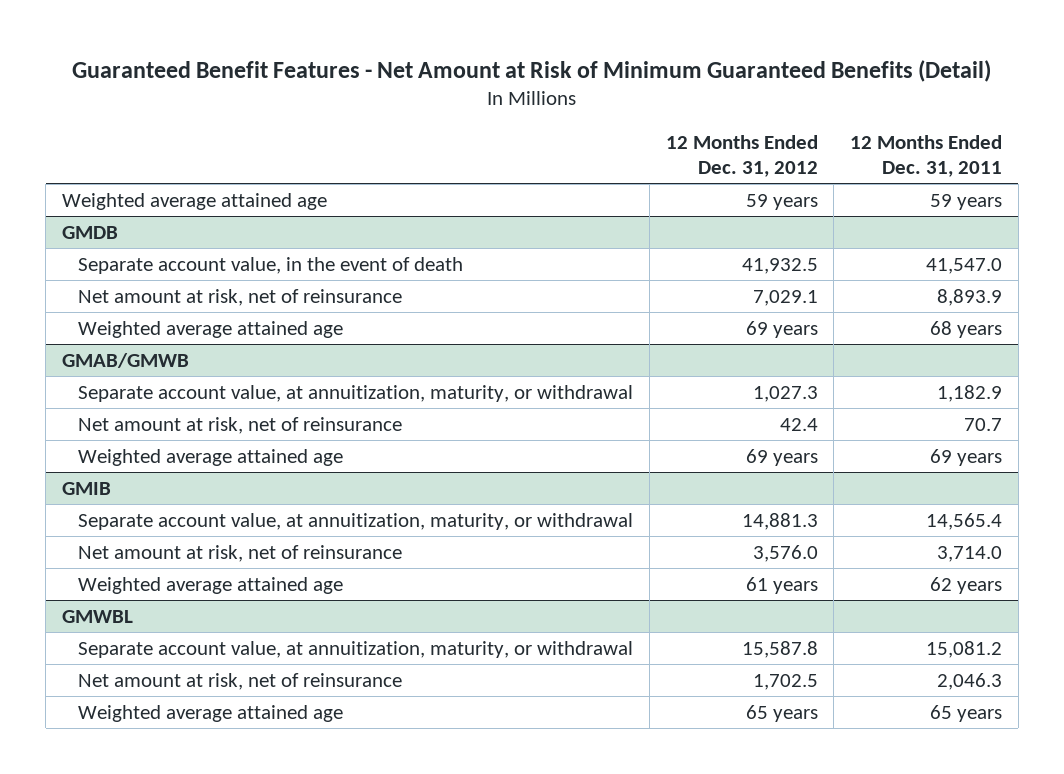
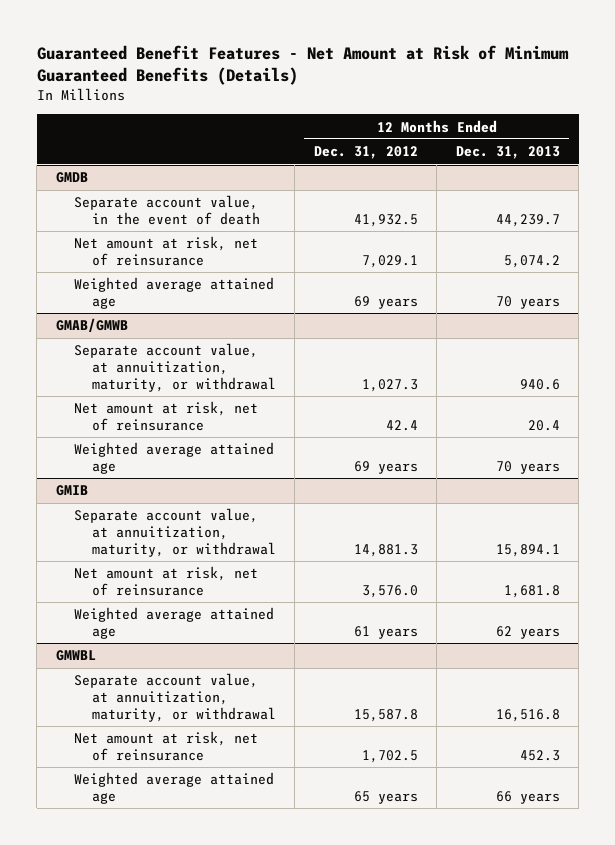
[71,59,991,82] Guaranteed Benefit Features - Net Amount at Risk of Minimum Guaranteed Benefits (Detail) -> [36,44,569,85] Guaranteed Benefit Features - Net Amount at Risk of Minimum Guaranteed Benefits (Details)
[850,134,1003,177] 12 Months Ended Dec. 31, 2011 -> none
none -> [455,146,560,160] Dec. 31, 2013
[61,192,327,210] Weighted average attained age -> none

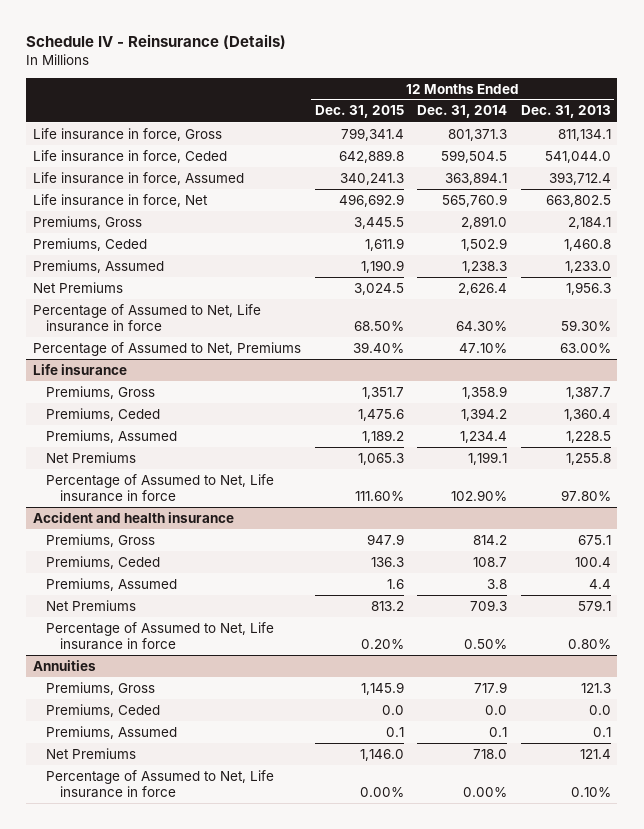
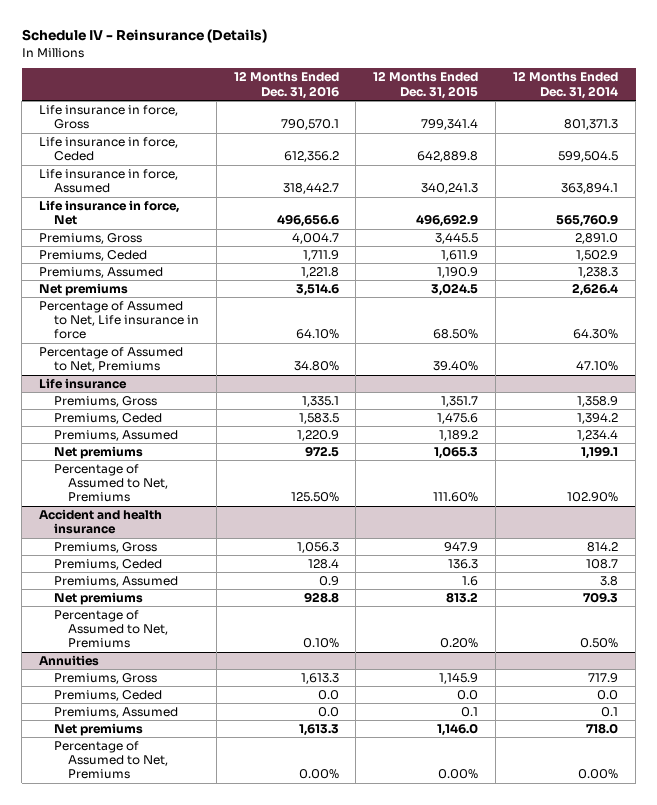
[520,105,611,119] Dec. 31, 2013 -> none
none -> [233,71,339,99] 12 Months Ended Dec. 31, 2016
[32,281,123,293] Net Premiums -> [39,283,129,297] Net premiums
[46,451,137,463] Net Premiums -> [53,446,143,460] Net premiums
[46,473,275,502] Percentage of Assumed to Net, Life insurance in force -> [53,464,169,503] Percentage of Assumed to Net, Premiums
[46,599,137,611] Net Premiums -> [53,592,143,606] Net premiums
[46,621,275,650] Percentage of Assumed to Net, Life insurance in force -> [53,610,169,649] Percentage of Assumed to Net, Premiums
[46,747,137,759] Net Premiums -> [53,723,143,737] Net premiums
[46,769,275,798] Percentage of Assumed to Net, Life insurance in force -> [53,741,169,780] Percentage of Assumed to Net, Premiums

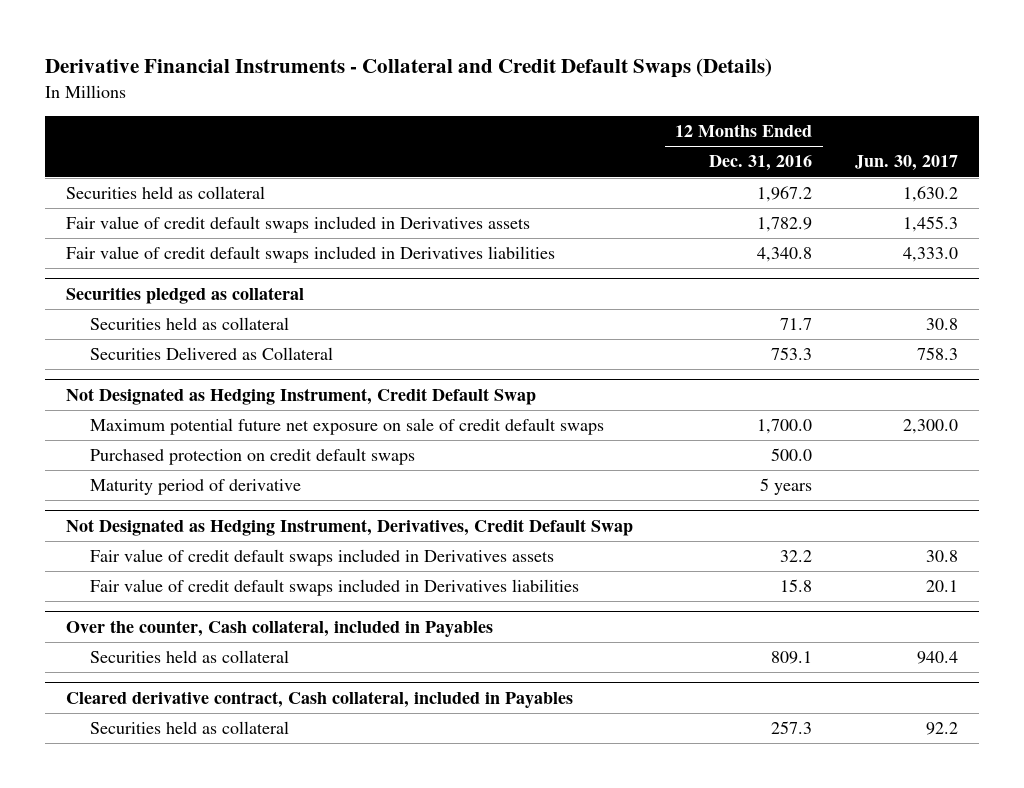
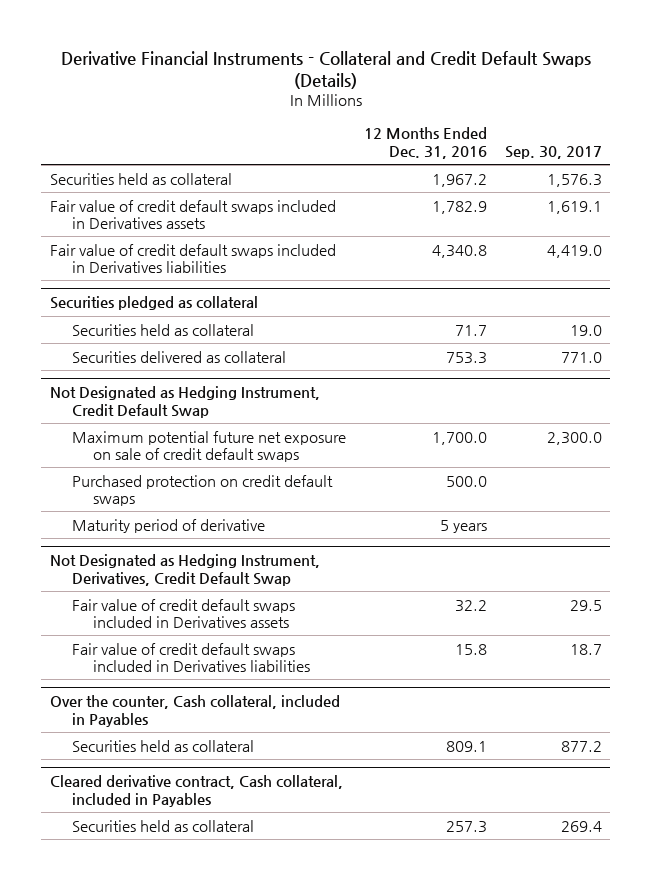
[854,155,958,172] Jun. 30, 2017 -> none
none -> [504,145,602,159] Sep. 30, 2017
[89,347,333,361] Securities Delivered as Collateral -> [71,350,286,363] Securities delivered as collateral

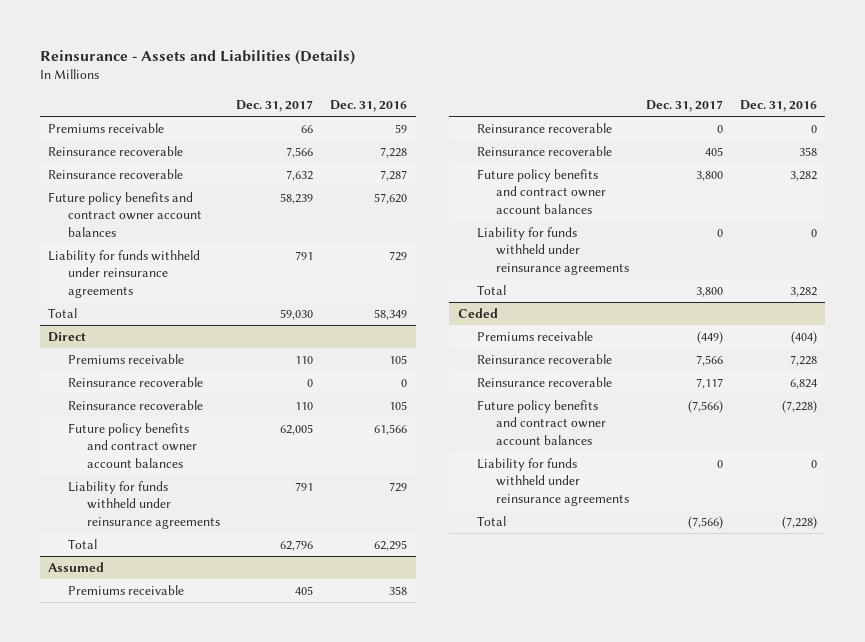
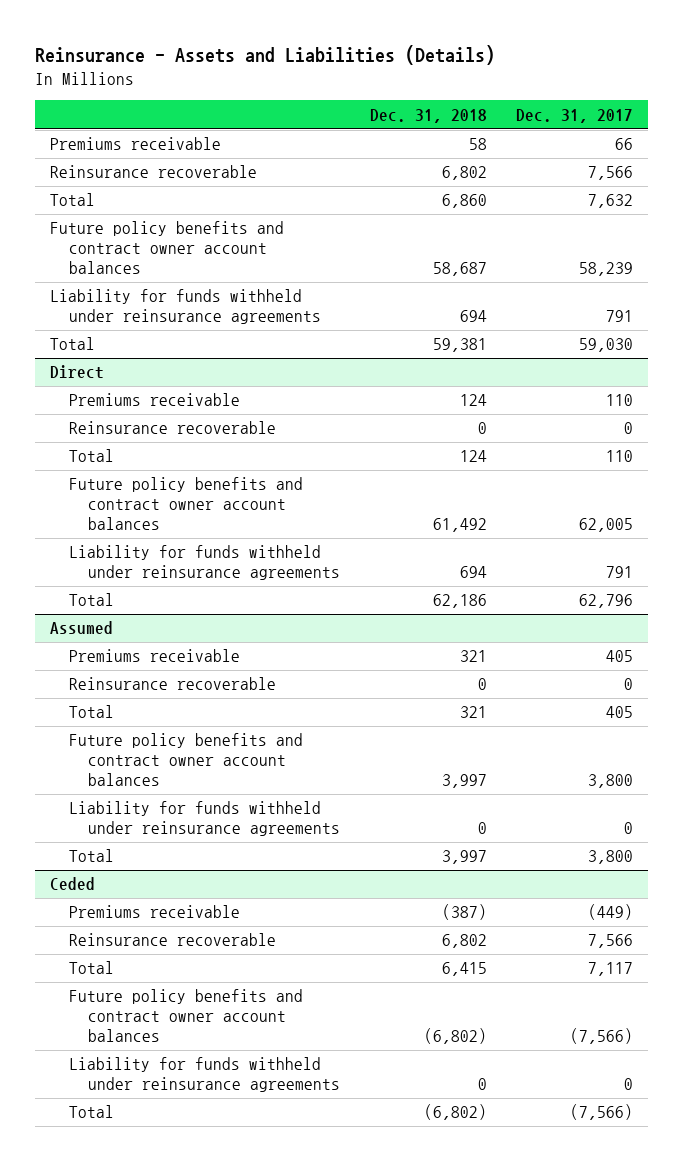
[330,99,408,112] Dec. 31, 2016 -> none
none -> [369,108,487,123] Dec. 31, 2018
[48,169,184,180] Reinsurance recoverable -> [49,193,95,207] Total
[67,400,203,411] Reinsurance recoverable -> [68,449,114,463] Total
[476,146,612,157] Reinsurance recoverable -> [68,705,114,719] Total
[476,377,612,388] Reinsurance recoverable -> [68,961,114,975] Total

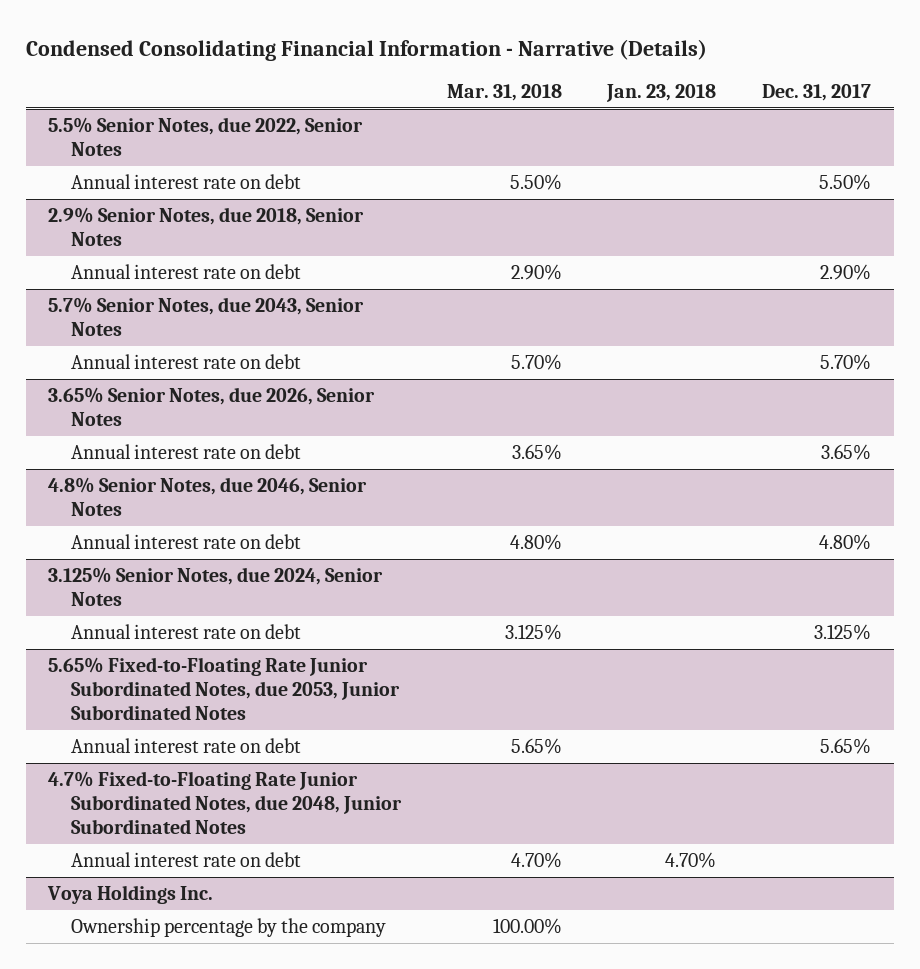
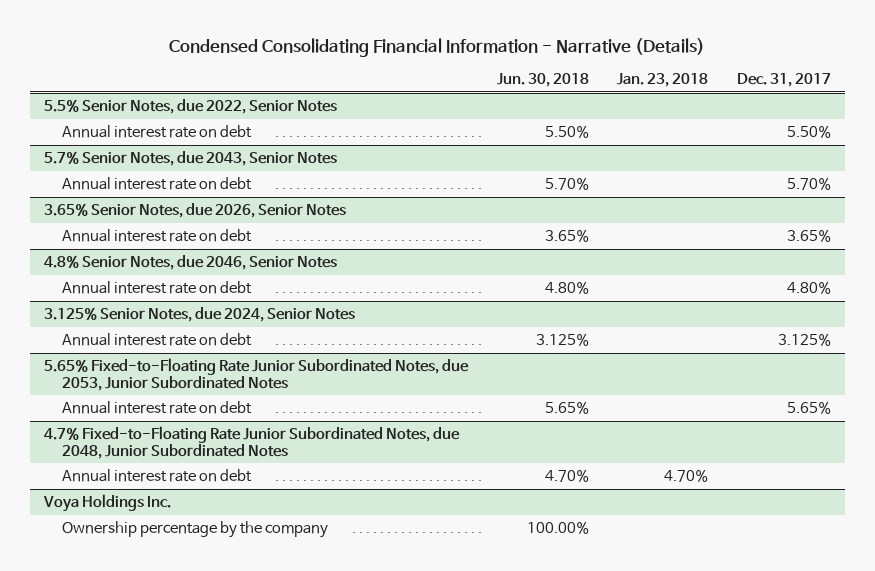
[446,83,562,101] Mar. 31, 2018 -> none
none -> [496,73,589,88] Jun. 30, 2018
[48,206,365,246] 2.9% Senior Notes, due 2018, Senior Notes -> none
[70,263,301,279] Annual interest rate on debt -> none

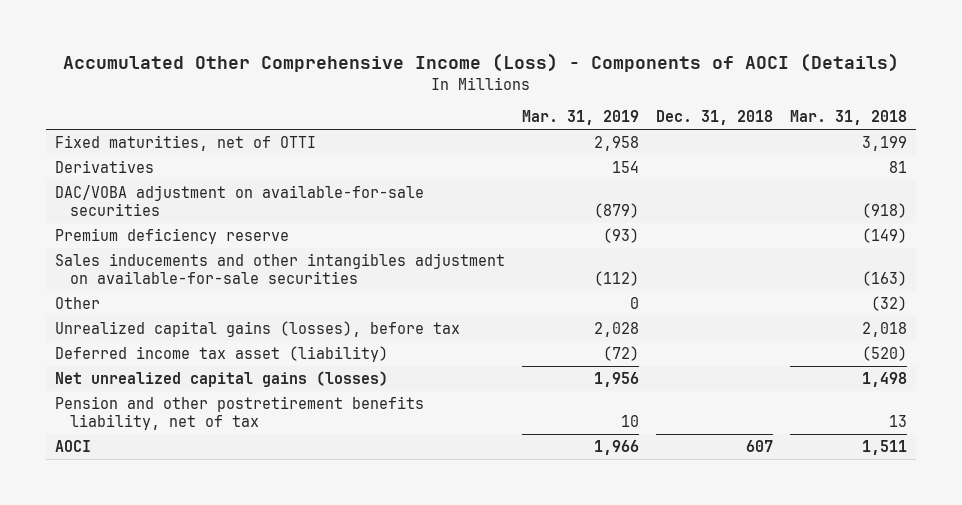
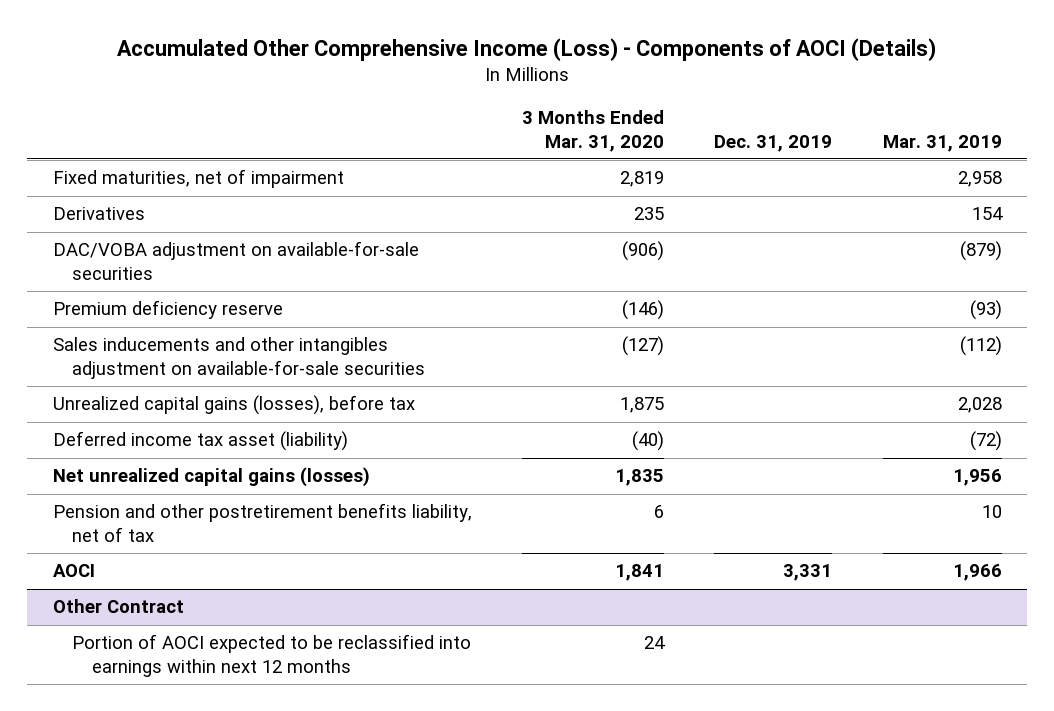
[656,110,774,126] Dec. 31, 2018 -> none
[790,110,908,126] Mar. 31, 2018 -> none
none -> [521,110,664,152] 3 Months Ended Mar. 31, 2020
none -> [714,134,833,152] Dec. 31, 2019
[54,134,316,151] Fixed maturities, net of OTTI -> [52,169,344,189] Fixed maturities, net of impairment
[54,296,100,309] Other -> none
none -> [52,599,184,614] Other Contract
none -> [72,634,472,677] Portion of AOCI expected to be reclassified into earnings within next 12 months

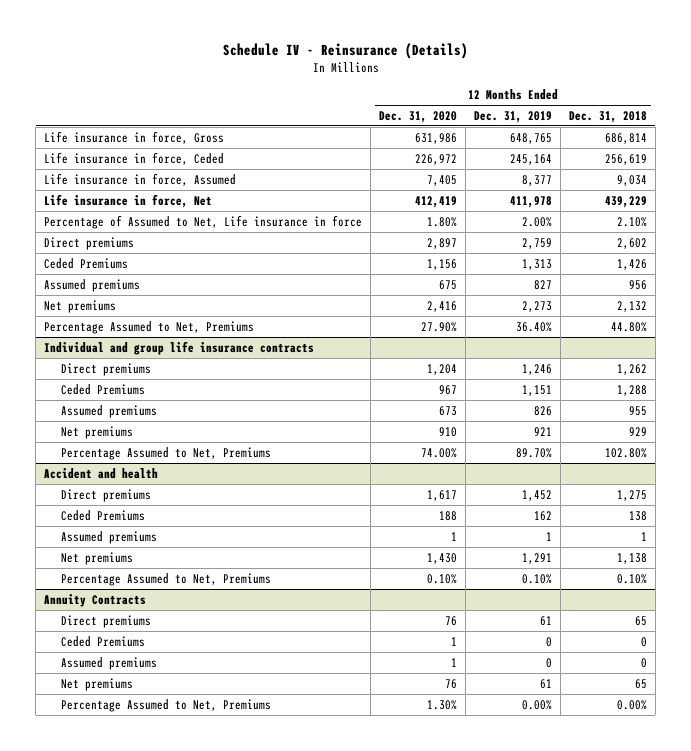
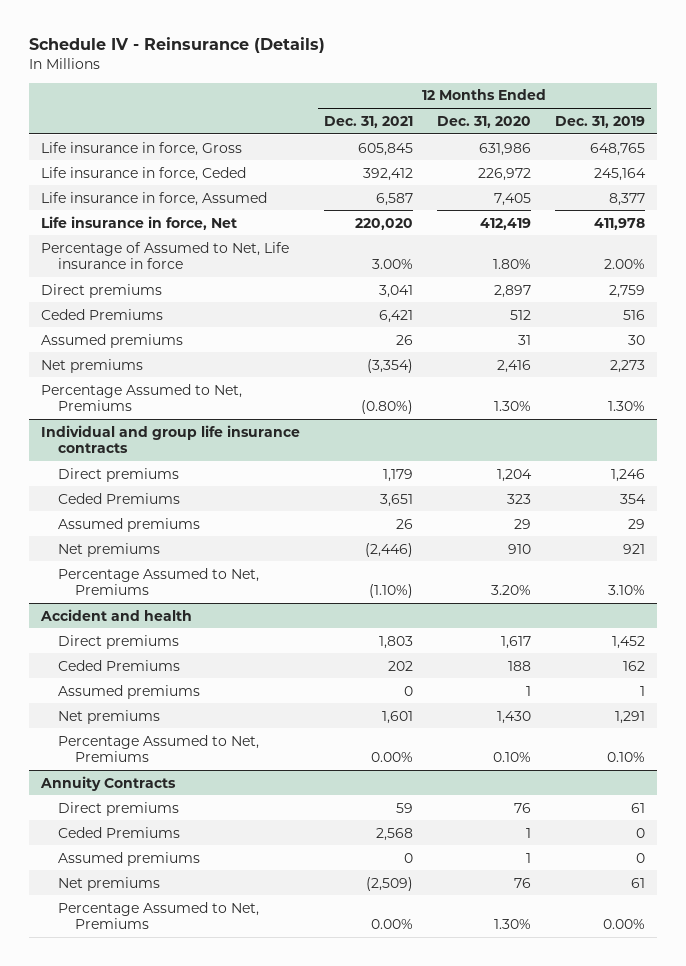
[568,110,647,123] Dec. 31, 2018 -> none
none -> [324,115,414,128] Dec. 31, 2021
[427,258,458,270] 1,156 -> [509,309,531,320] 512
[521,258,552,270] 1,313 -> [622,309,645,320] 516
[439,279,458,290] 675 -> [517,334,531,345] 31
[533,279,552,290] 827 -> [627,334,645,345] 30
[421,321,458,332] 27.90% -> [493,400,531,411] 1.30%
[515,321,552,332] 36.40% -> [607,400,645,411] 1.30%
[439,384,458,395] 967 -> [506,493,531,504] 323
[521,384,552,396] 1,151 -> [619,493,646,504] 354
[439,405,458,416] 673 -> [513,518,531,529] 29
[533,405,552,416] 826 -> [627,518,645,529] 29
[421,447,458,458] 74.00% -> [490,584,531,595] 3.20%
[515,447,552,458] 89.70% -> [607,584,645,595] 3.10%

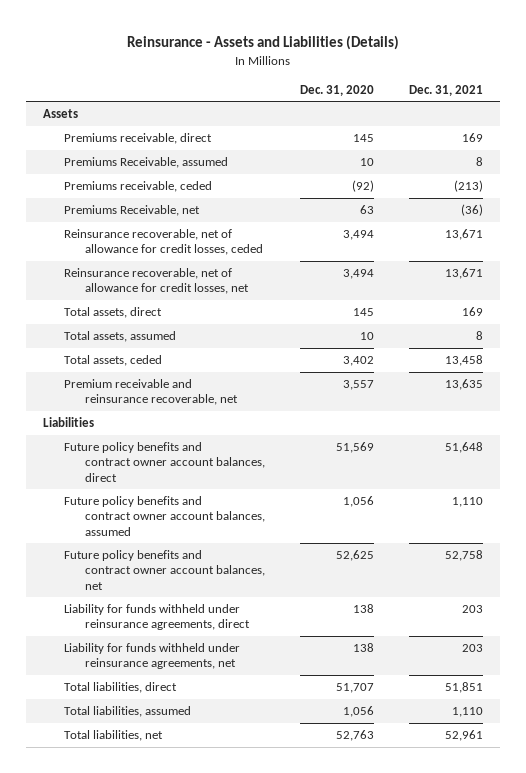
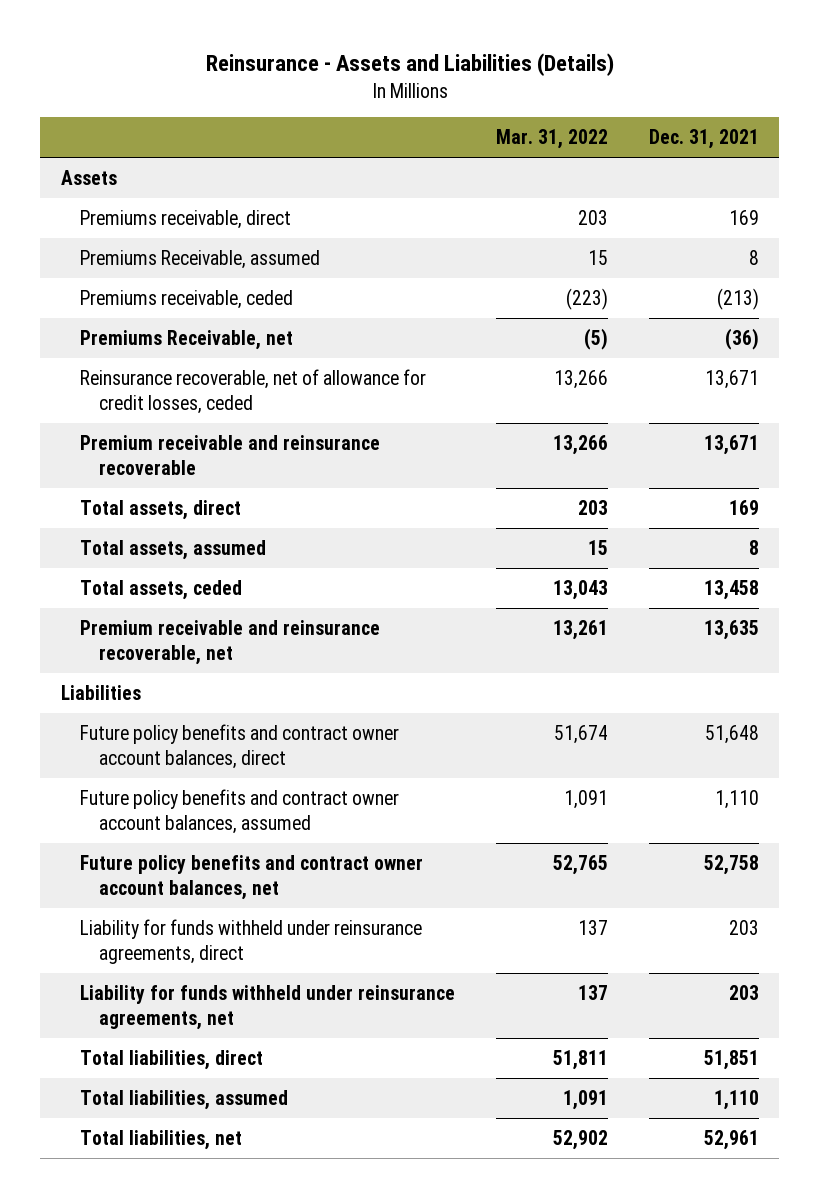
[299,84,374,96] Dec. 31, 2020 -> none
none -> [495,129,608,150] Mar. 31, 2022
[64,268,250,295] Reinsurance recoverable, net of allowance for credit losses, net -> [79,434,380,475] Premium receivable and reinsurance recoverable

